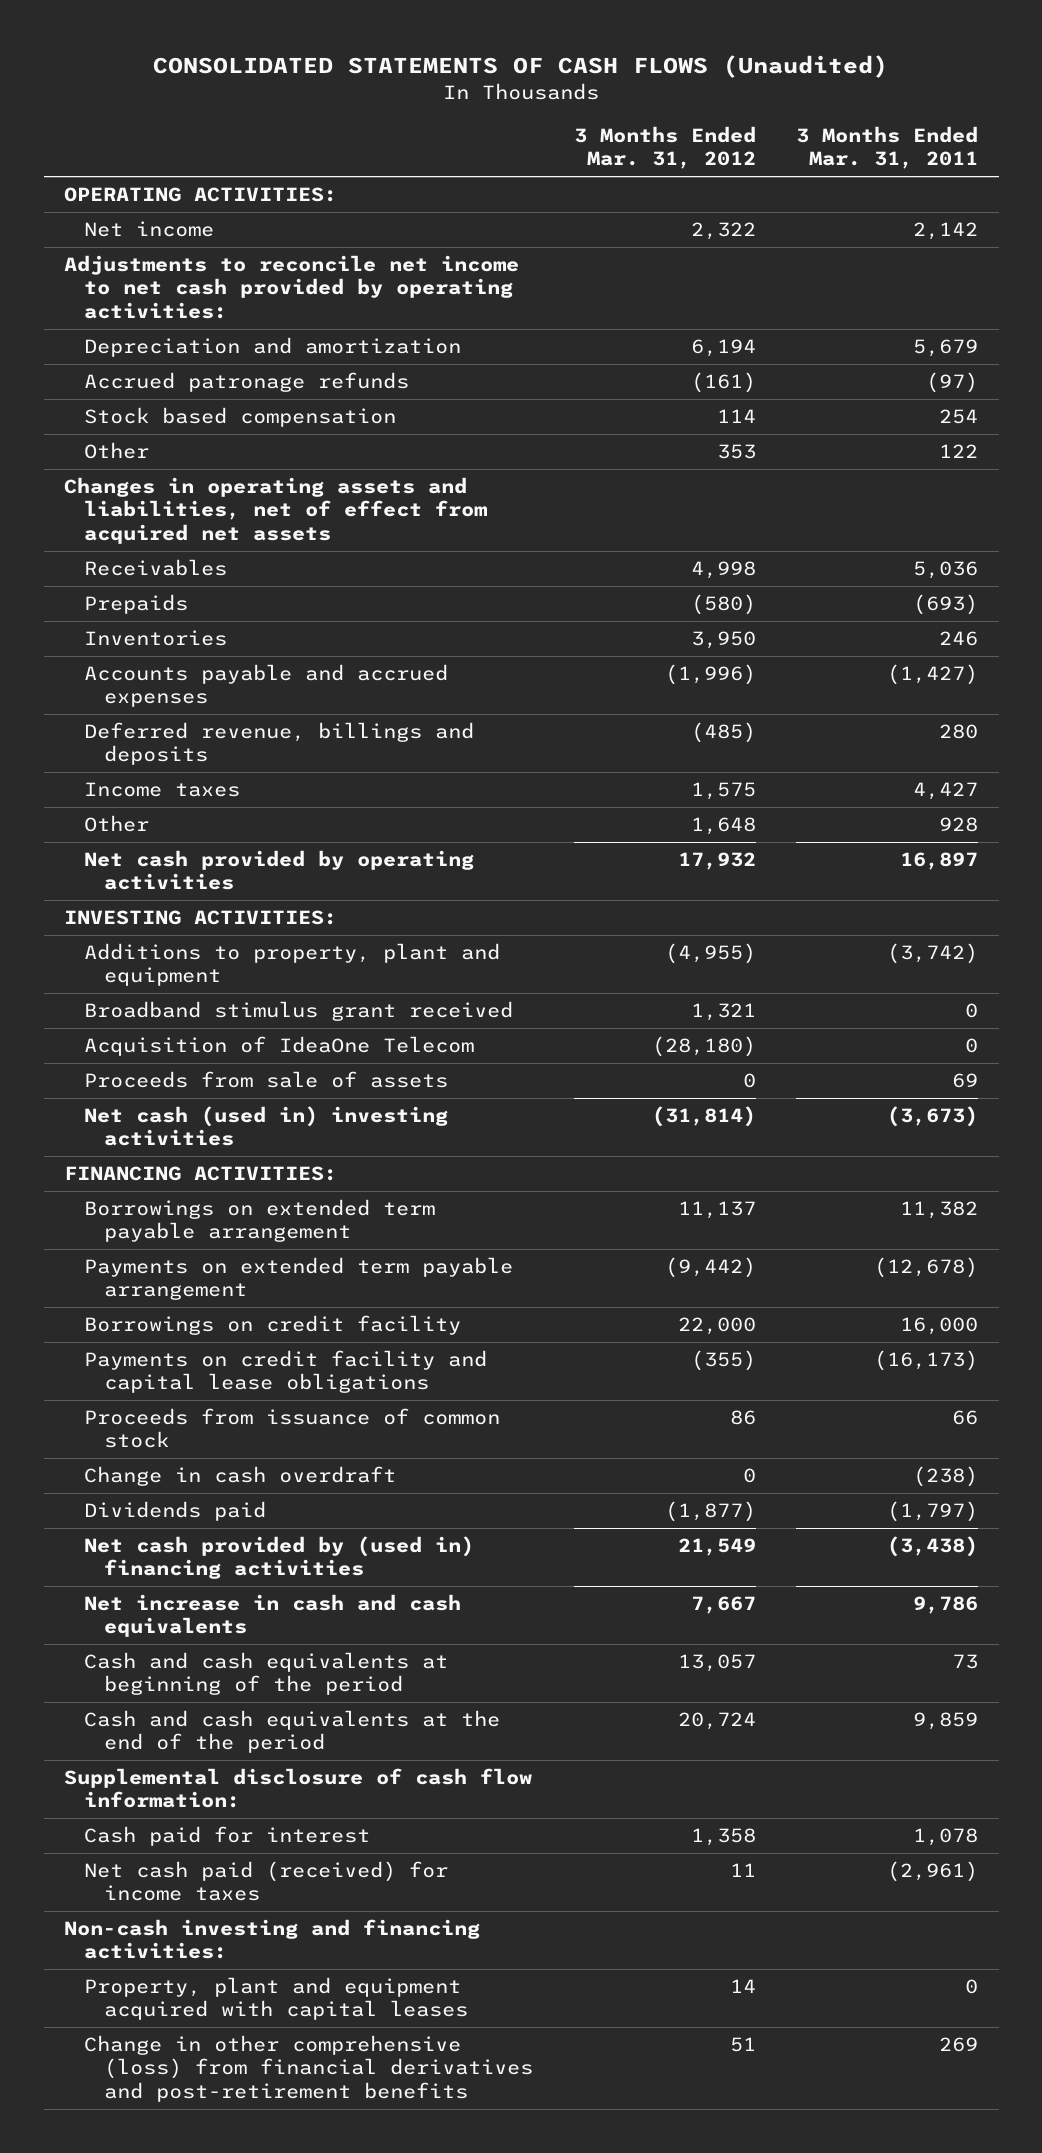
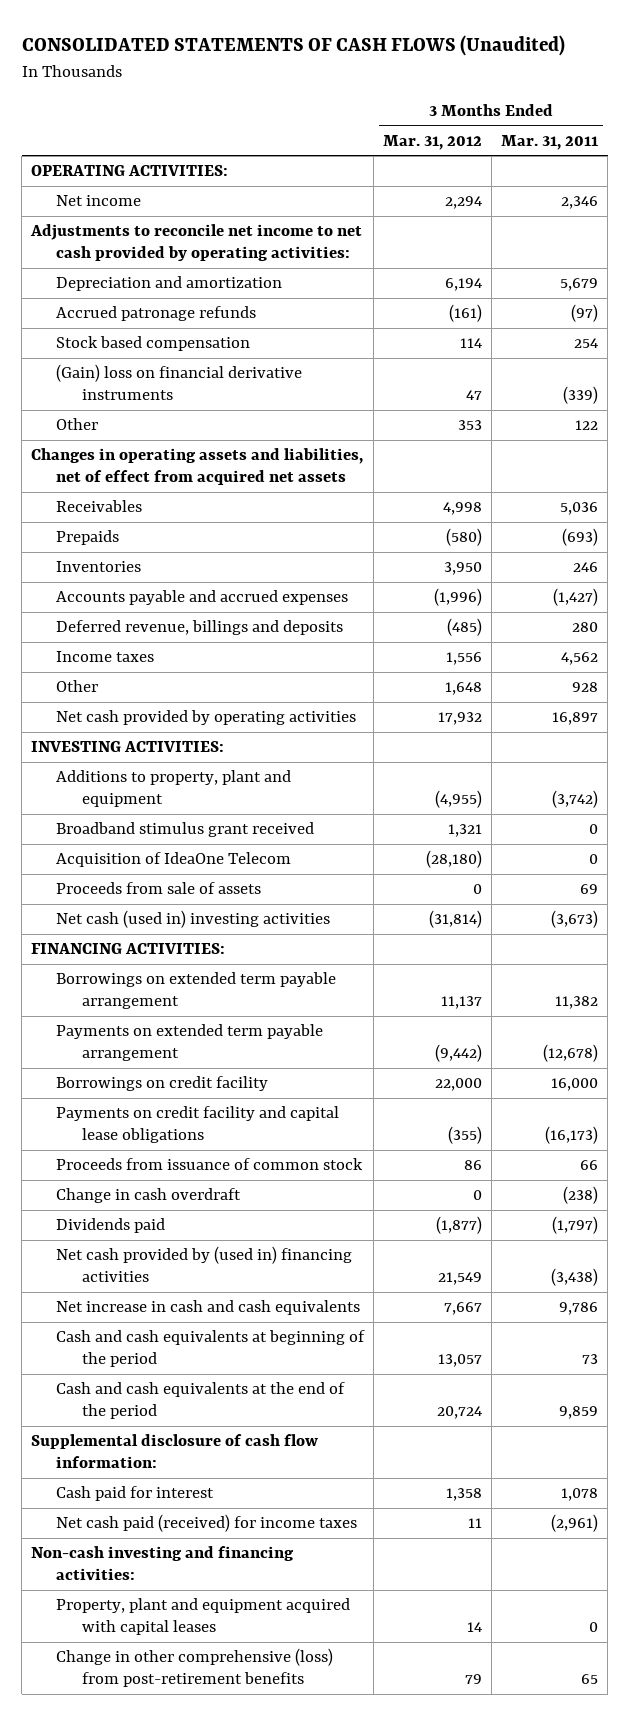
[690,222,756,241] 2,322 -> [445,196,483,210] 2,294
[913,222,979,241] 2,142 -> [561,196,599,210] 2,346
none -> [56,364,303,401] (Gain) loss on financial derivative instruments
[690,782,756,801] 1,575 -> [446,652,483,666] 1,556
[913,782,979,801] 4,427 -> [561,652,599,666] 4,562
[84,2035,534,2102] Change in other comprehensive (loss) from financial derivatives and post-retirement benefits -> [56,1648,334,1688] Change in other comprehensive (loss) from post-retirement benefits
[729,2037,756,2053] 51 -> [465,1674,483,1685] 79
[939,2037,979,2053] 269 -> [581,1674,599,1685] 65

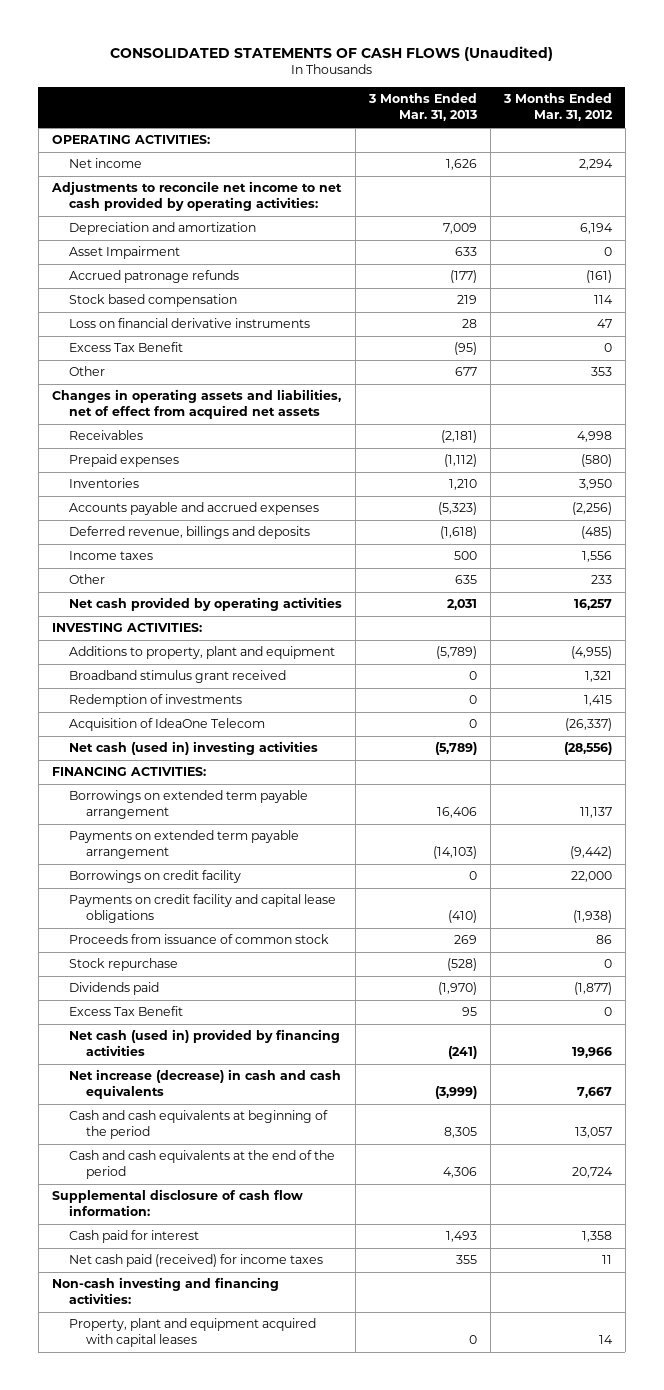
[501,134,599,150] Mar. 31, 2011 -> none
none -> [367,93,477,122] 3 Months Ended Mar. 31, 2013
none -> [68,246,180,260] Asset Impairment
[56,364,303,401] (Gain) loss on financial derivative instruments -> [68,318,310,329] Loss on financial derivative instruments
none -> [68,342,183,353] Excess Tax Benefit
[56,530,120,546] Prepaids -> [68,454,179,468] Prepaid expenses
[434,588,483,607] (1,996) -> [571,502,612,516] (2,256)
[445,682,483,696] 1,648 -> [590,575,612,585] 233
[438,712,483,726] 17,932 -> [573,599,612,611] 16,257
[56,882,262,895] Proceeds from sale of assets -> none
none -> [68,694,242,708] Redemption of investments
[426,850,483,869] (28,180) -> [564,718,612,732] (26,337)
[429,910,483,929] (31,814) -> [563,742,612,756] (28,556)
[448,1126,483,1145] (355) -> [572,910,612,924] (1,938)
[56,1188,242,1204] Change in cash overdraft -> none
none -> [68,958,178,972] Stock repurchase
none -> [68,1006,183,1017] Excess Tax Benefit
[56,1246,353,1283] Net cash provided by (used in) financing activities -> [68,1029,340,1057] Net cash (used in) provided by financing activities
[438,1272,483,1286] 21,549 -> [571,1047,612,1059] 19,966
[56,1300,361,1316] Net increase in cash and cash equivalents -> [68,1069,341,1100] Net increase (decrease) in cash and cash equivalents
[56,1648,334,1688] Change in other comprehensive (loss) from post-retirement benefits -> none

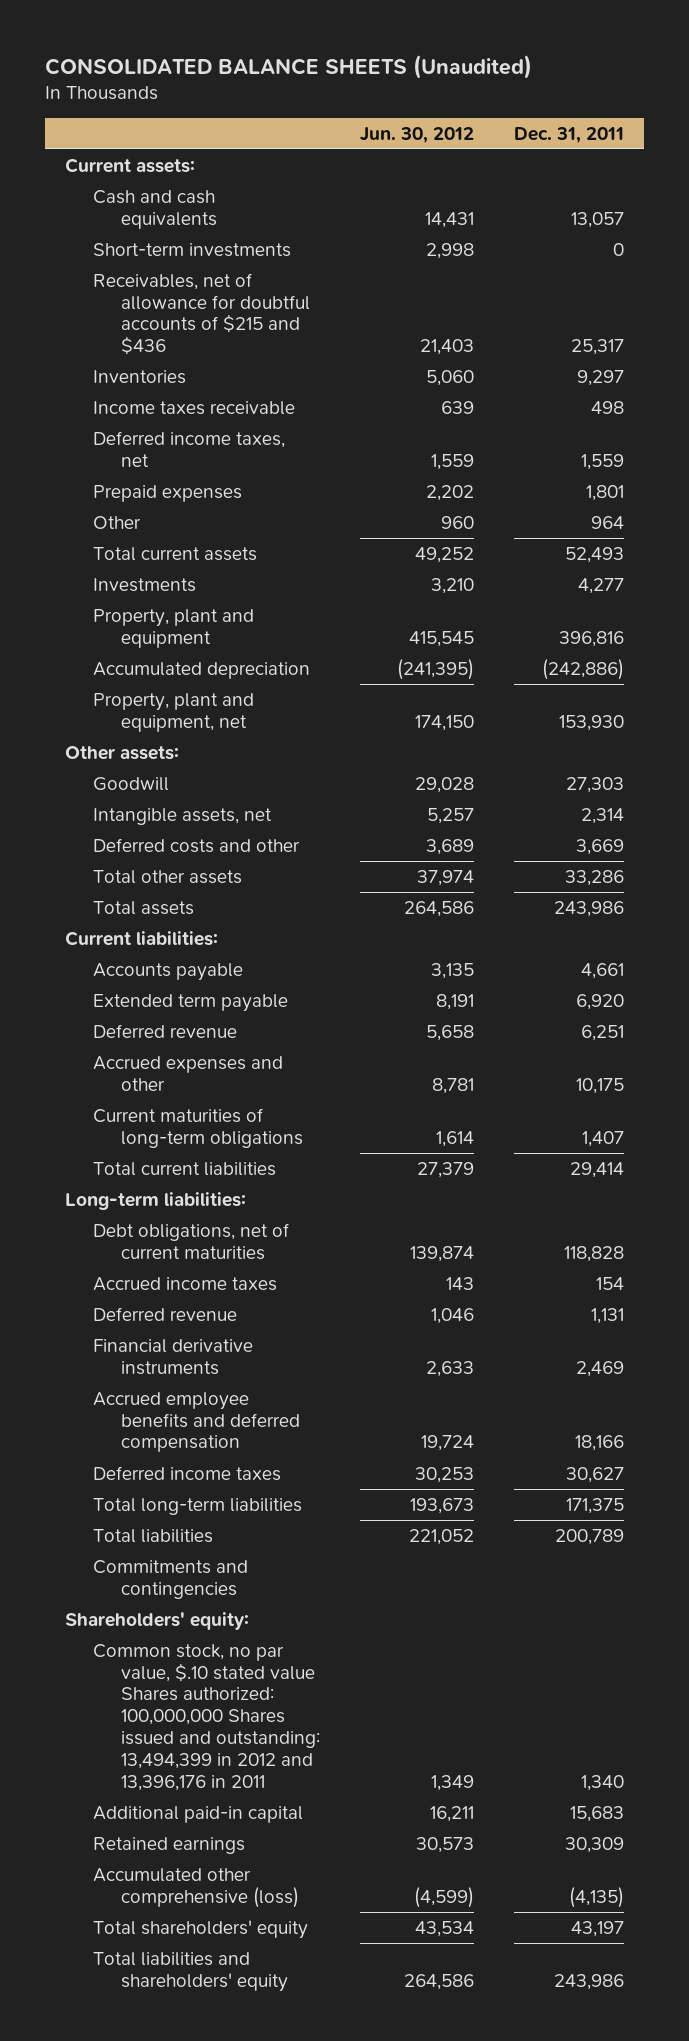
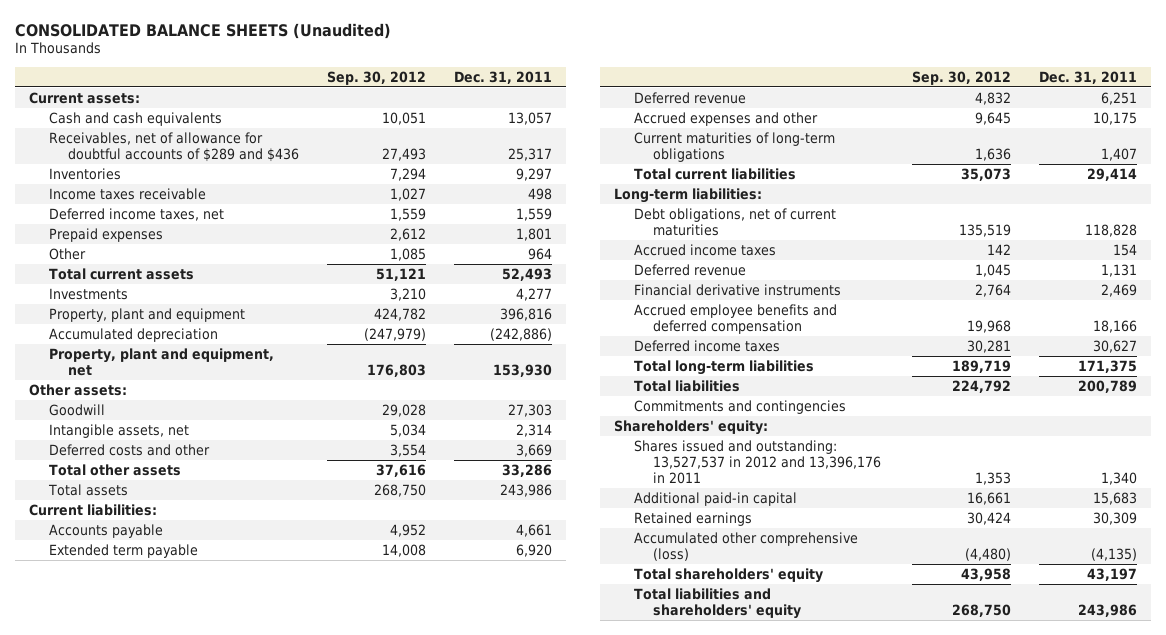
[360,126,475,143] Jun. 30, 2012 -> none
none -> [327,70,427,85] Sep. 30, 2012
[93,242,292,257] Short-term investments -> none
[93,272,311,356] Receivables, net of allowance for doubtful accounts of $215 and $436 -> [48,131,300,162] Receivables, net of allowance for doubtful accounts of $289 and $436
[93,1643,321,1791] Common stock, no par value, $.10 stated value Shares authorized: 100,000,000 Shares issued and outstanding: 13,494,399 in 2012 and 13,396,176 in 2011 -> [633,439,882,484] Shares issued and outstanding: 13,527,537 in 2012 and 13,396,176 in 2011

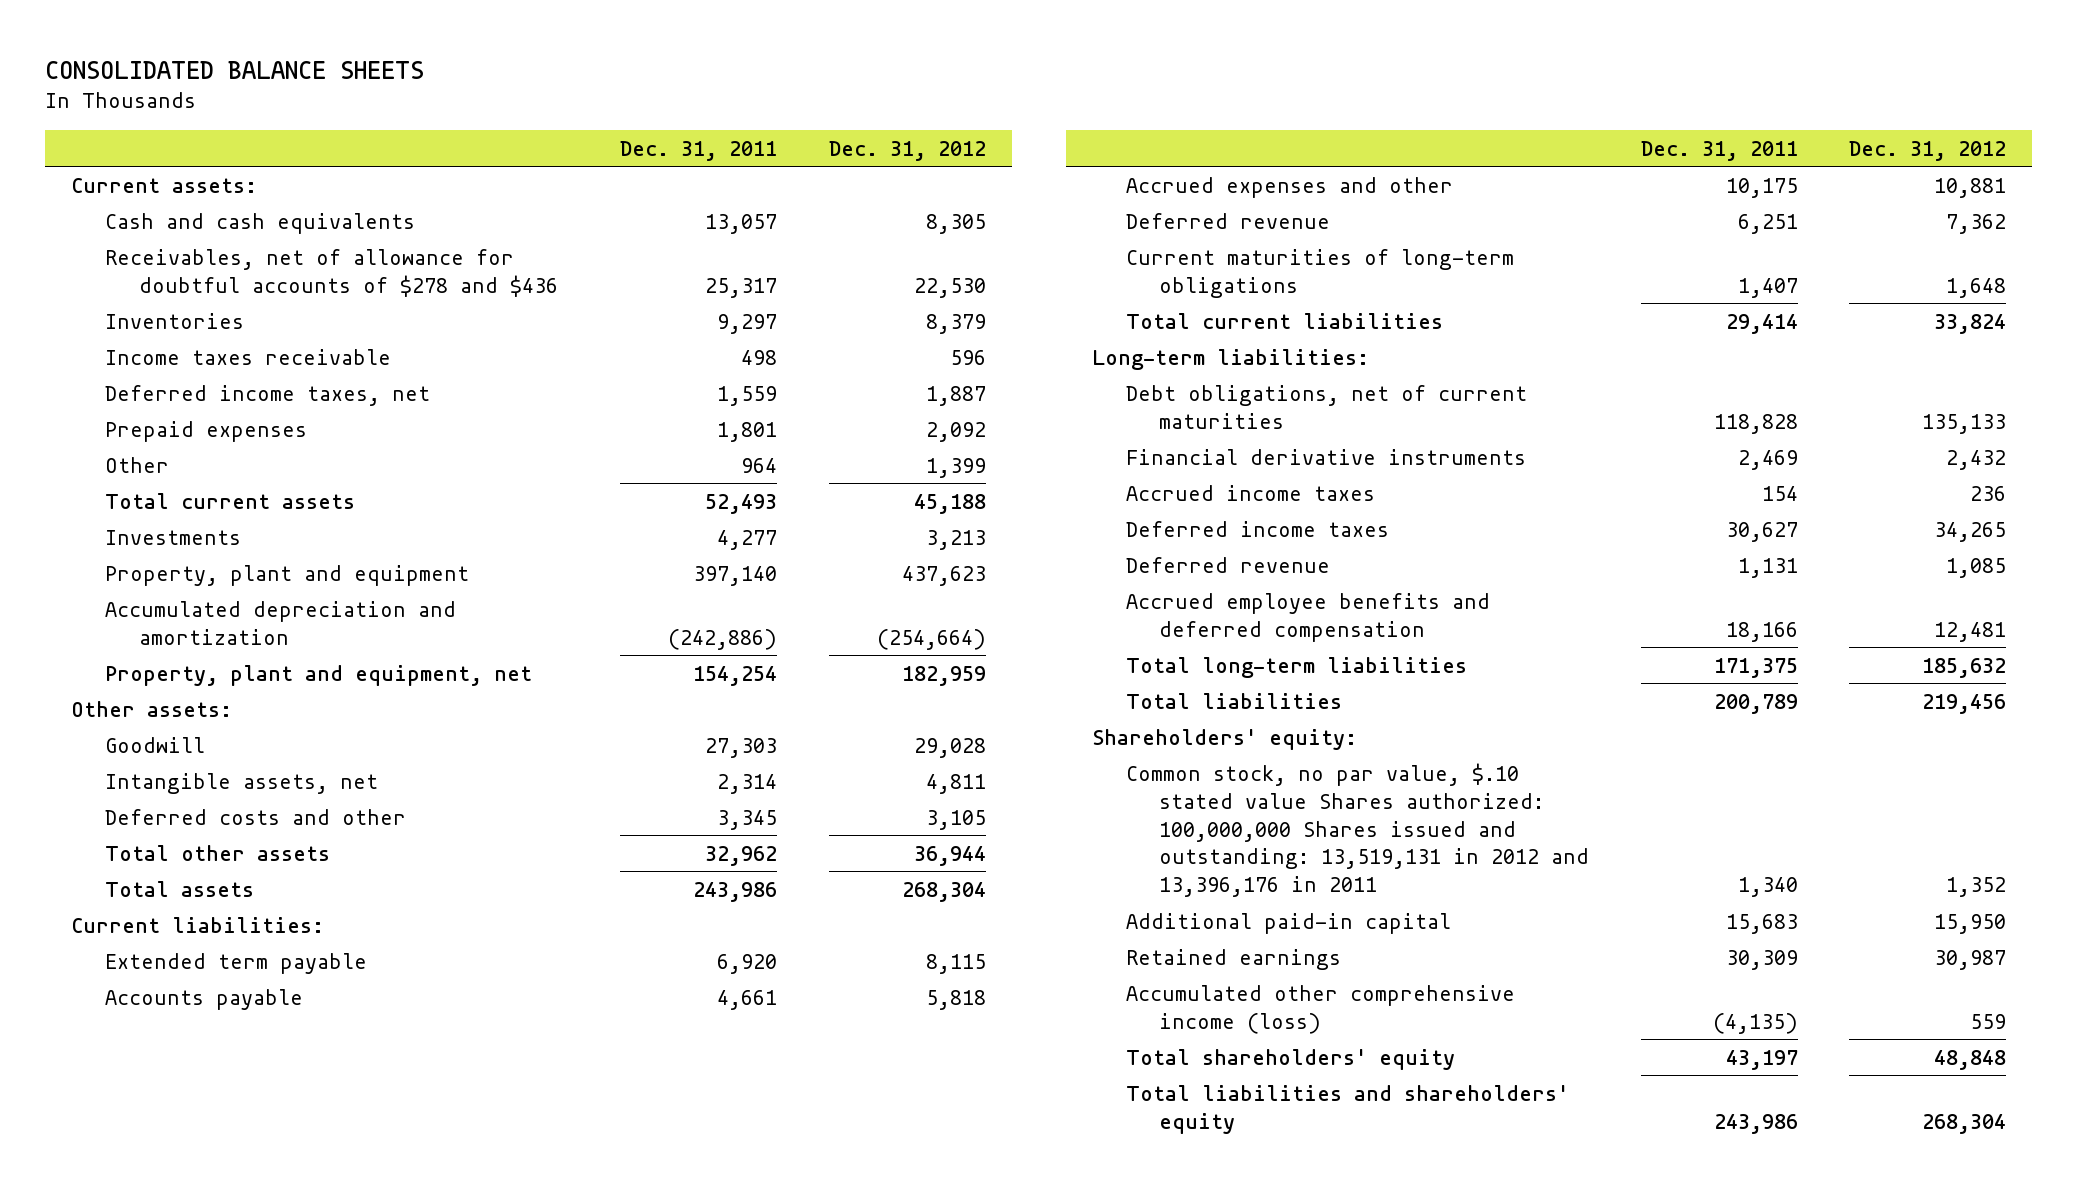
[14,22,391,39] CONSOLIDATED BALANCE SHEETS (Unaudited) -> [45,61,425,80] CONSOLIDATED BALANCE SHEETS
[327,70,427,85] Sep. 30, 2012 -> none
none -> [828,140,986,161] Dec. 31, 2012
[48,131,300,162] Receivables, net of allowance for doubtful accounts of $289 and $436 -> [104,248,558,297] Receivables, net of allowance for doubtful accounts of $278 and $436
[500,307,553,321] 396,816 -> [693,565,778,586] 397,140
[48,327,218,342] Accumulated depreciation -> [104,600,456,645] Accumulated depreciation and amortization
[493,363,553,377] 153,930 -> [693,665,778,686] 154,254
[516,443,553,457] 3,669 -> [717,809,778,830] 3,345
[502,463,553,477] 33,286 -> [705,845,778,866] 32,962
[48,523,163,538] Accounts payable -> [104,988,303,1010] Accounts payable
[633,91,746,104] Deferred revenue -> [1125,212,1330,229] Deferred revenue
[633,283,841,296] Financial derivative instruments -> [1125,448,1526,465] Financial derivative instruments
[633,339,780,352] Deferred income taxes -> [1125,520,1389,537] Deferred income taxes
[633,399,846,414] Commitments and contingencies -> none
[633,439,882,484] Shares issued and outstanding: 13,527,537 in 2012 and 13,396,176 in 2011 -> [1125,762,1590,898] Common stock, no par value, $.10 stated value Shares authorized: 100,000,000 Shares issued and outstanding: 13,519,131 in 2012 and 13,396,176 in 2011
[633,531,858,561] Accumulated other comprehensive (loss) -> [1125,984,1515,1034] Accumulated other comprehensive income (loss)

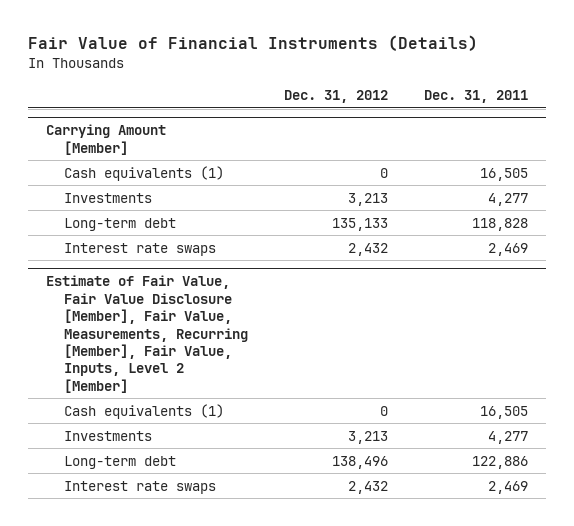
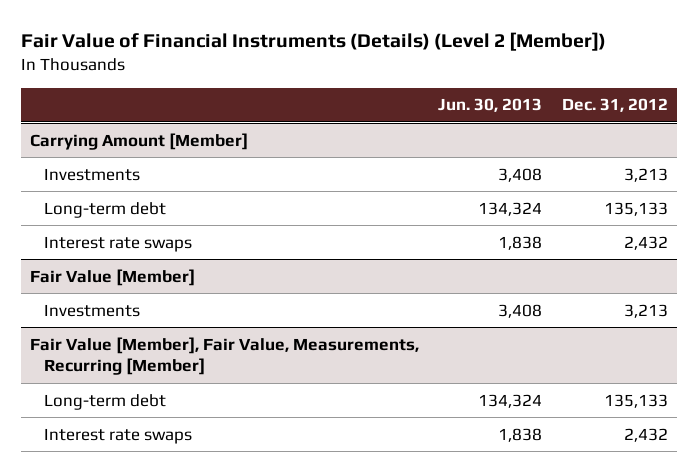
[27,35,478,52] Fair Value of Financial Instruments (Details) -> [20,32,606,52] Fair Value of Financial Instruments (Details) (Level 2 [Member])
[423,89,528,103] Dec. 31, 2011 -> none
none -> [438,98,543,113] Jun. 30, 2013
[64,165,225,181] Cash equivalents (1) -> none
[45,275,249,393] Estimate of Fair Value, Fair Value Disclosure [Member], Fair Value, Measurements, Recurring [Member], Fair Value, Inputs, Level 2 [Member] -> none
[64,403,225,419] Cash equivalents (1) -> none
none -> [30,268,196,286] Fair Value [Member]
none -> [30,336,420,376] Fair Value [Member], Fair Value, Measurements, Recurring [Member]
[332,455,389,469] 138,496 -> [603,393,668,408] 135,133

